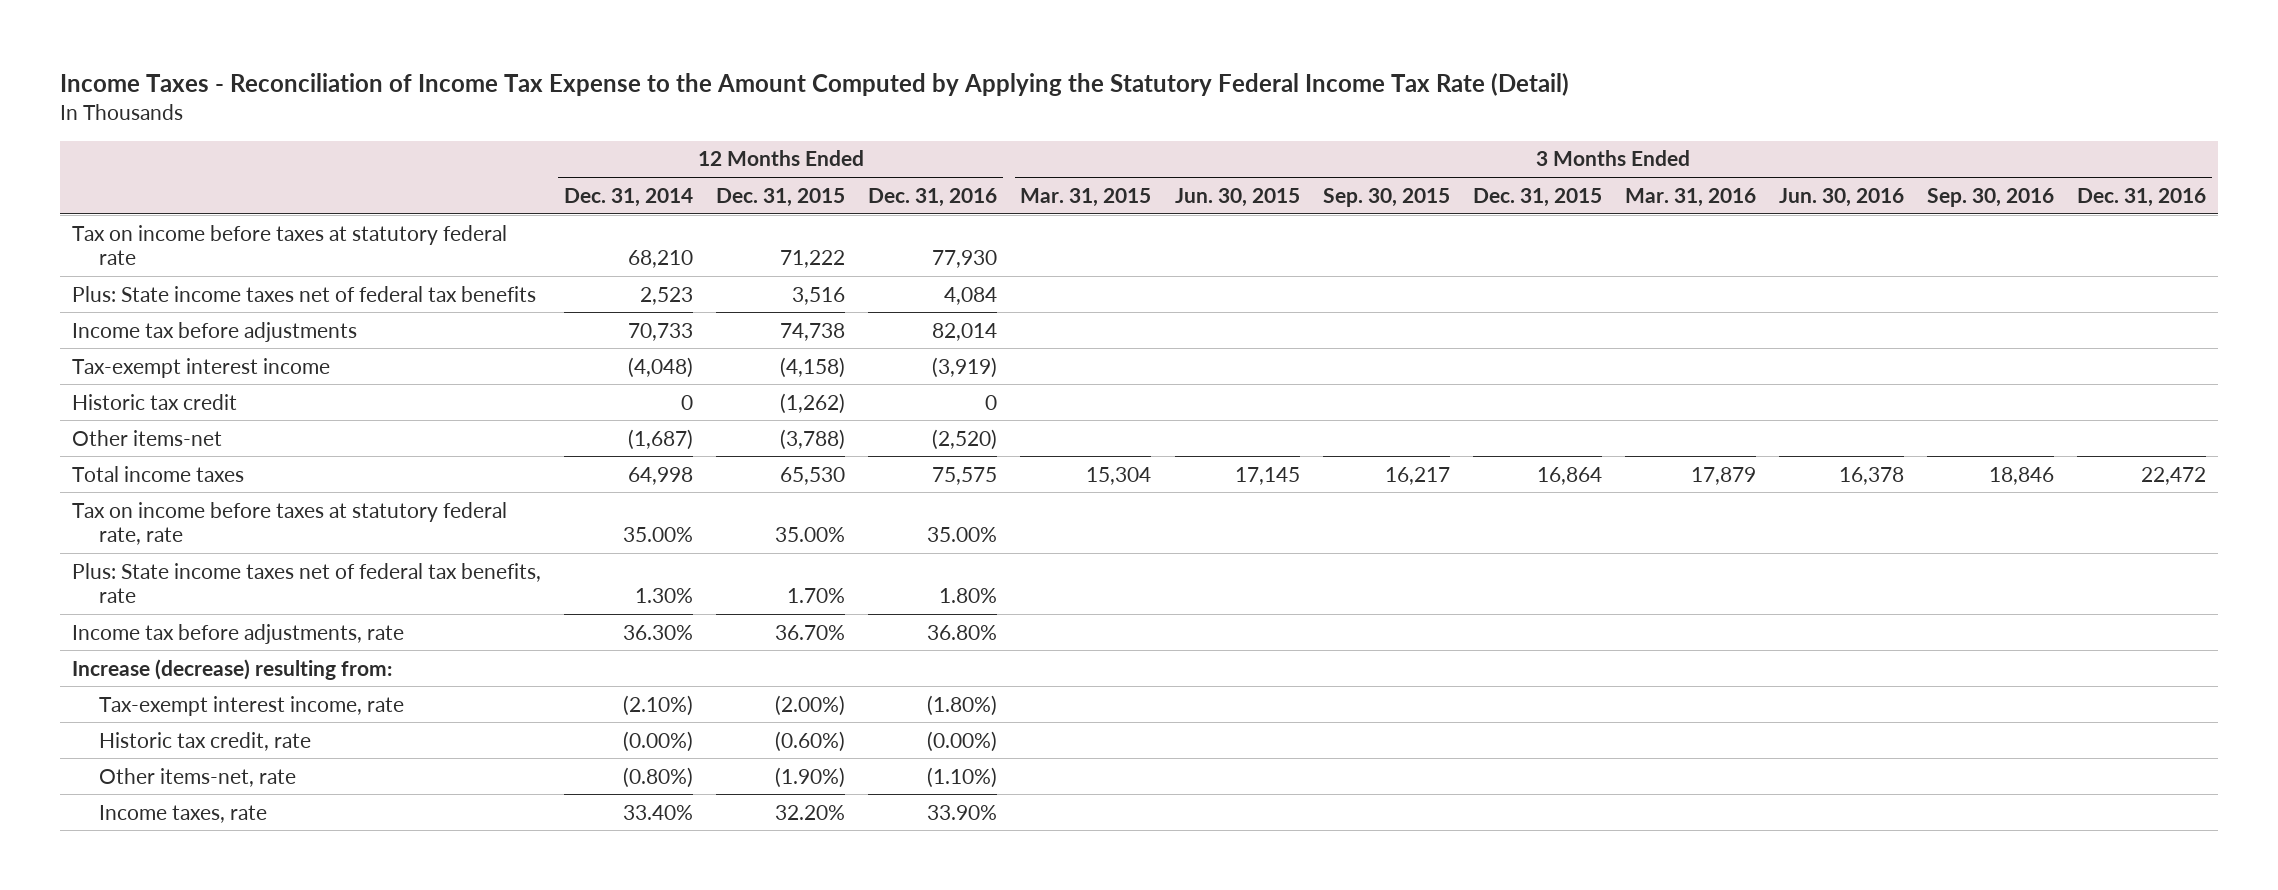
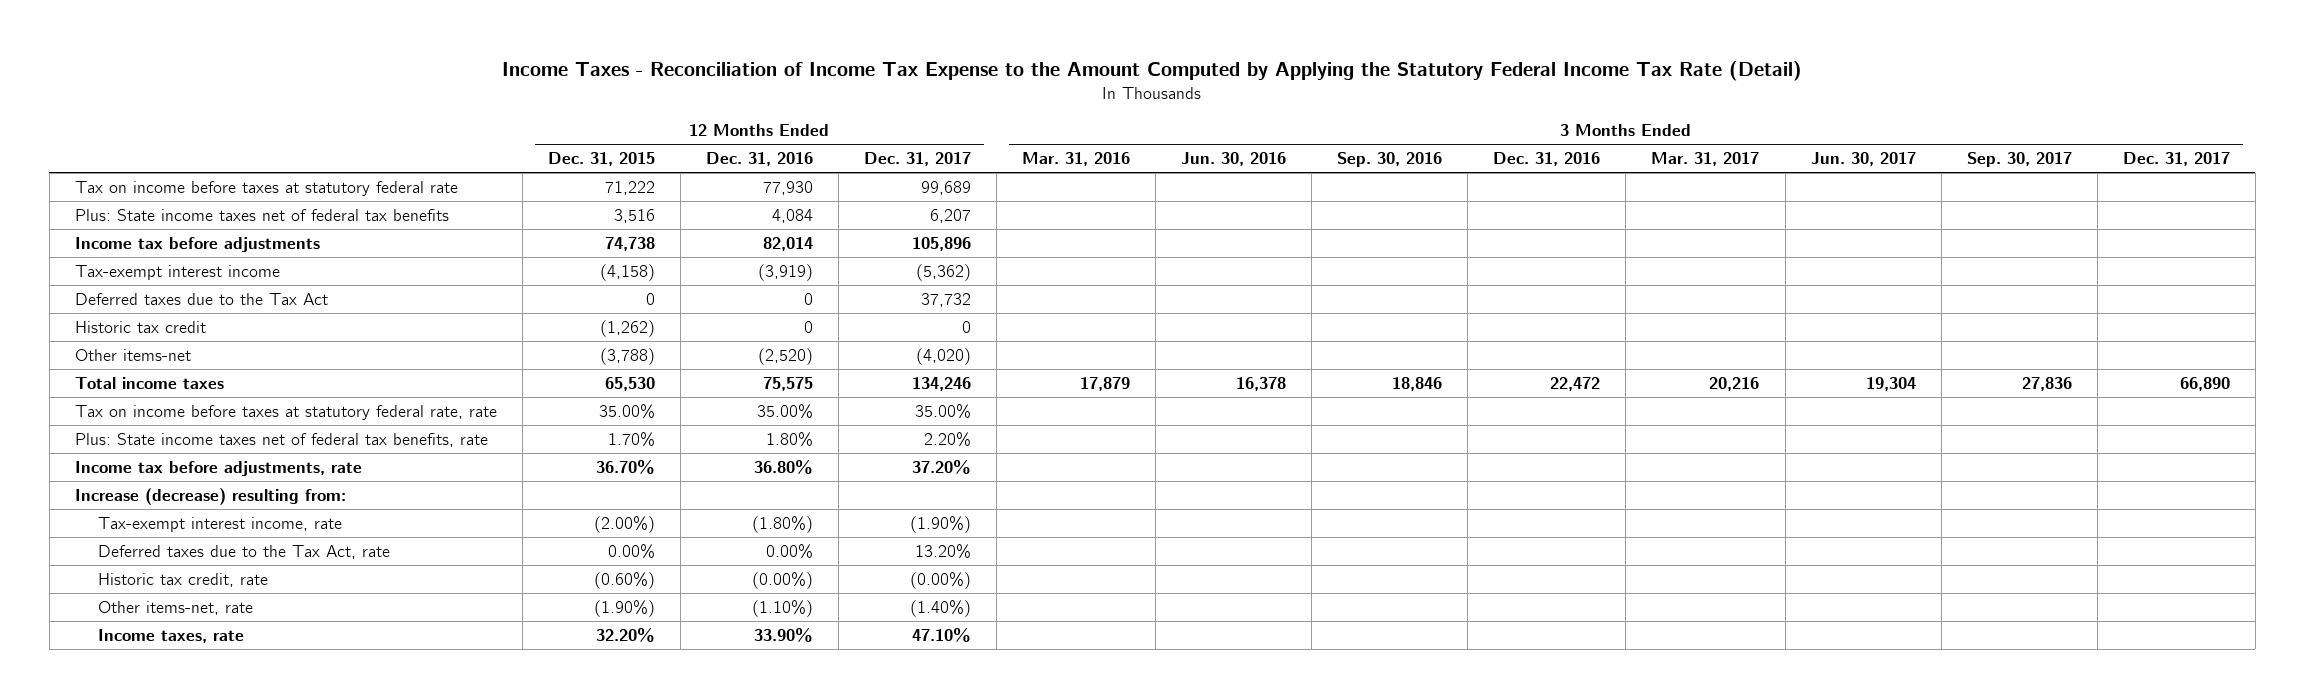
[563,187,693,207] Dec. 31, 2014 -> none
[1020,187,1152,207] Mar. 31, 2015 -> none
[1174,187,1300,207] Jun. 30, 2015 -> none
[1322,187,1450,207] Sep. 30, 2015 -> none
[1472,187,1602,207] Dec. 31, 2015 -> none
none -> [863,152,971,167] Dec. 31, 2017
none -> [1651,152,1760,167] Mar. 31, 2017
none -> [1810,152,1916,167] Jun. 30, 2017
none -> [1966,152,2072,168] Sep. 30, 2017
none -> [2122,152,2230,167] Dec. 31, 2017
none -> [74,293,328,306] Deferred taxes due to the Tax Act
none -> [98,545,391,560] Deferred taxes due to the Tax Act, rate

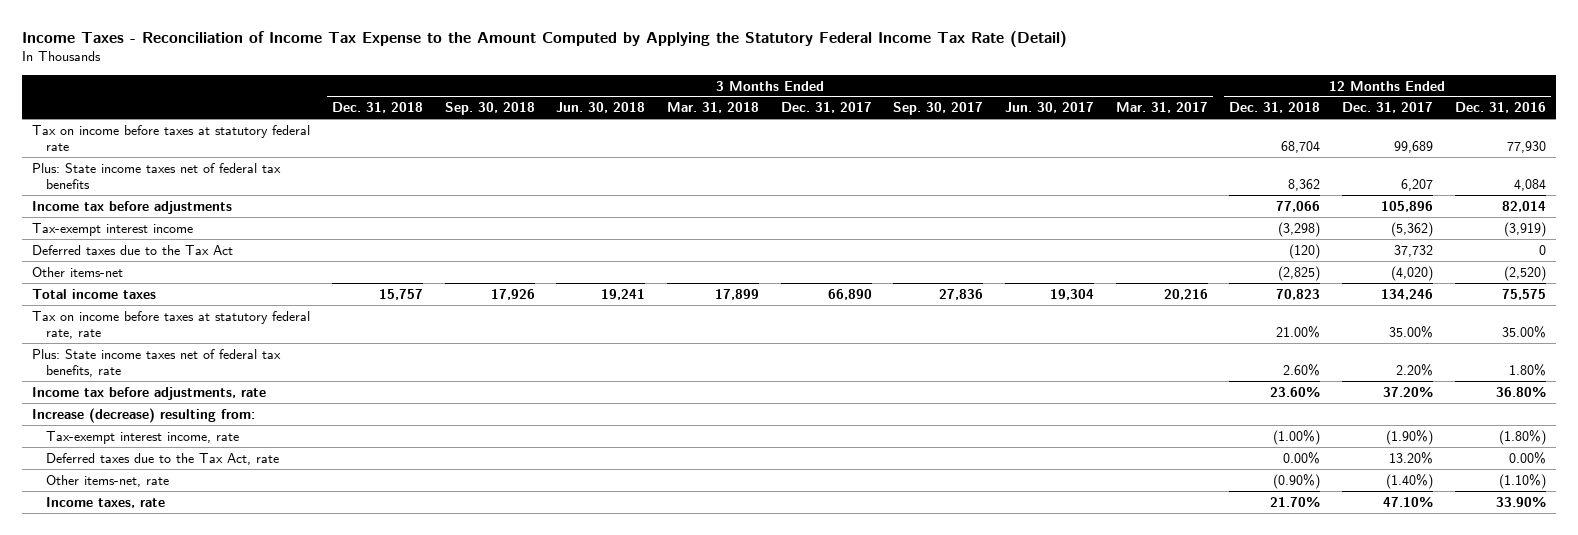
[547,152,655,167] Dec. 31, 2015 -> none
[1022,152,1131,167] Mar. 31, 2016 -> none
[1181,152,1287,167] Jun. 30, 2016 -> none
[1337,152,1443,168] Sep. 30, 2016 -> none
[1493,152,1601,167] Dec. 31, 2016 -> none
none -> [332,102,424,114] Dec. 31, 2018
none -> [444,102,535,116] Sep. 30, 2018
none -> [556,102,646,114] Jun. 30, 2018
none -> [667,102,760,114] Mar. 31, 2018
none -> [1229,102,1321,114] Dec. 31, 2018
[74,321,206,334] Historic tax credit -> none
[98,573,269,588] Historic tax credit, rate -> none

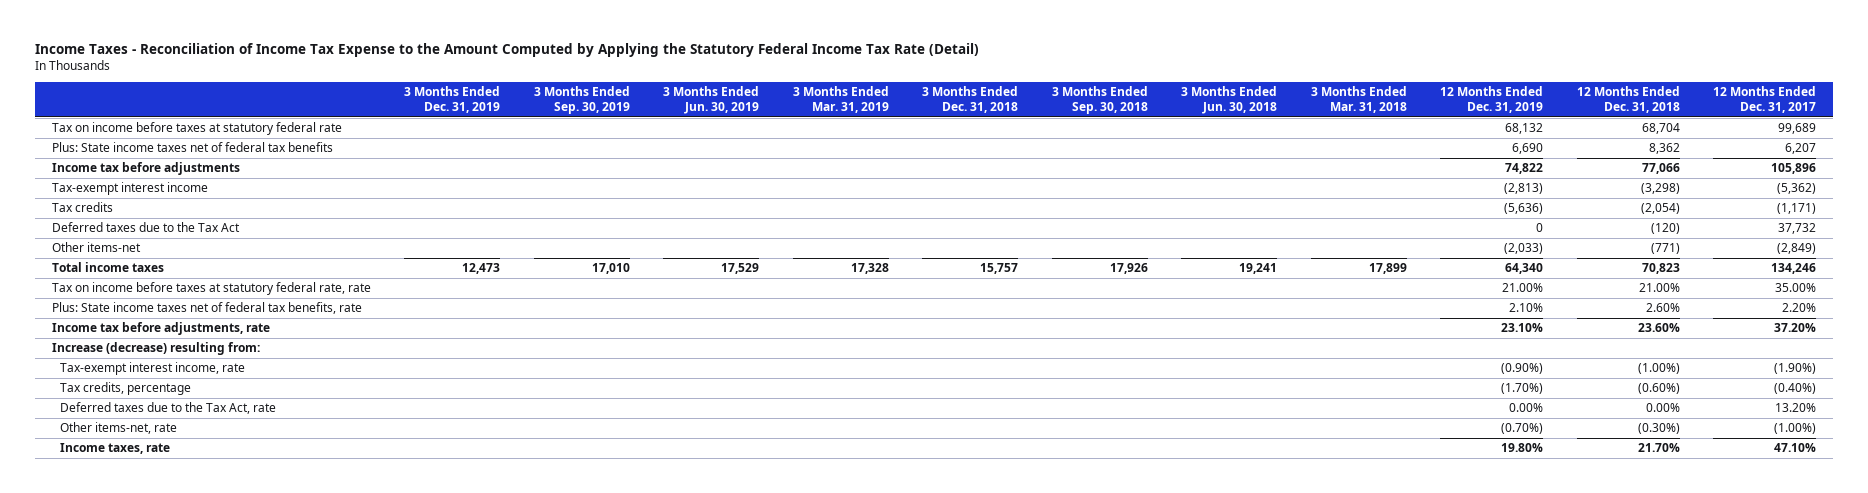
[780,102,872,114] Dec. 31, 2017 -> none
[893,102,984,116] Sep. 30, 2017 -> none
[1004,102,1094,114] Jun. 30, 2017 -> none
[1115,102,1208,114] Mar. 31, 2017 -> none
[1454,102,1546,114] Dec. 31, 2016 -> none
none -> [404,85,501,114] 3 Months Ended Dec. 31, 2019
none -> [533,85,630,115] 3 Months Ended Sep. 30, 2019
none -> [663,85,760,115] 3 Months Ended Jun. 30, 2019
none -> [792,85,889,114] 3 Months Ended Mar. 31, 2019
none -> [1440,85,1544,114] 12 Months Ended Dec. 31, 2019
none -> [51,202,113,213] Tax credits
[1278,265,1321,281] (2,825) -> [1650,243,1680,255] (771)
[1390,265,1433,281] (4,020) -> [1777,243,1817,255] (2,849)
none -> [60,382,192,396] Tax credits, percentage
[1273,473,1321,489] (0.90%) -> [1637,423,1680,435] (0.30%)
[1385,473,1433,489] (1.40%) -> [1774,423,1817,435] (1.00%)

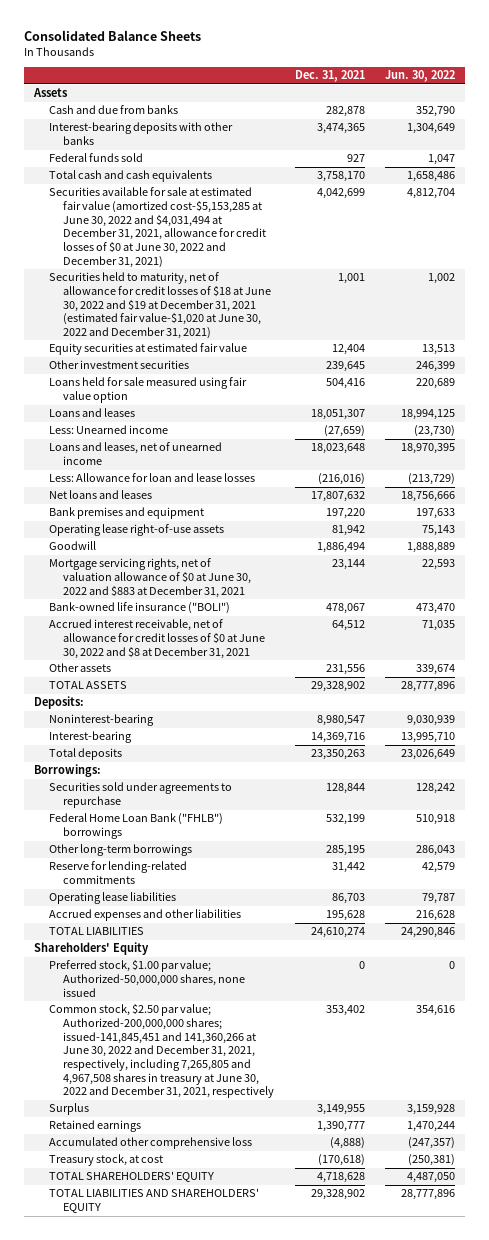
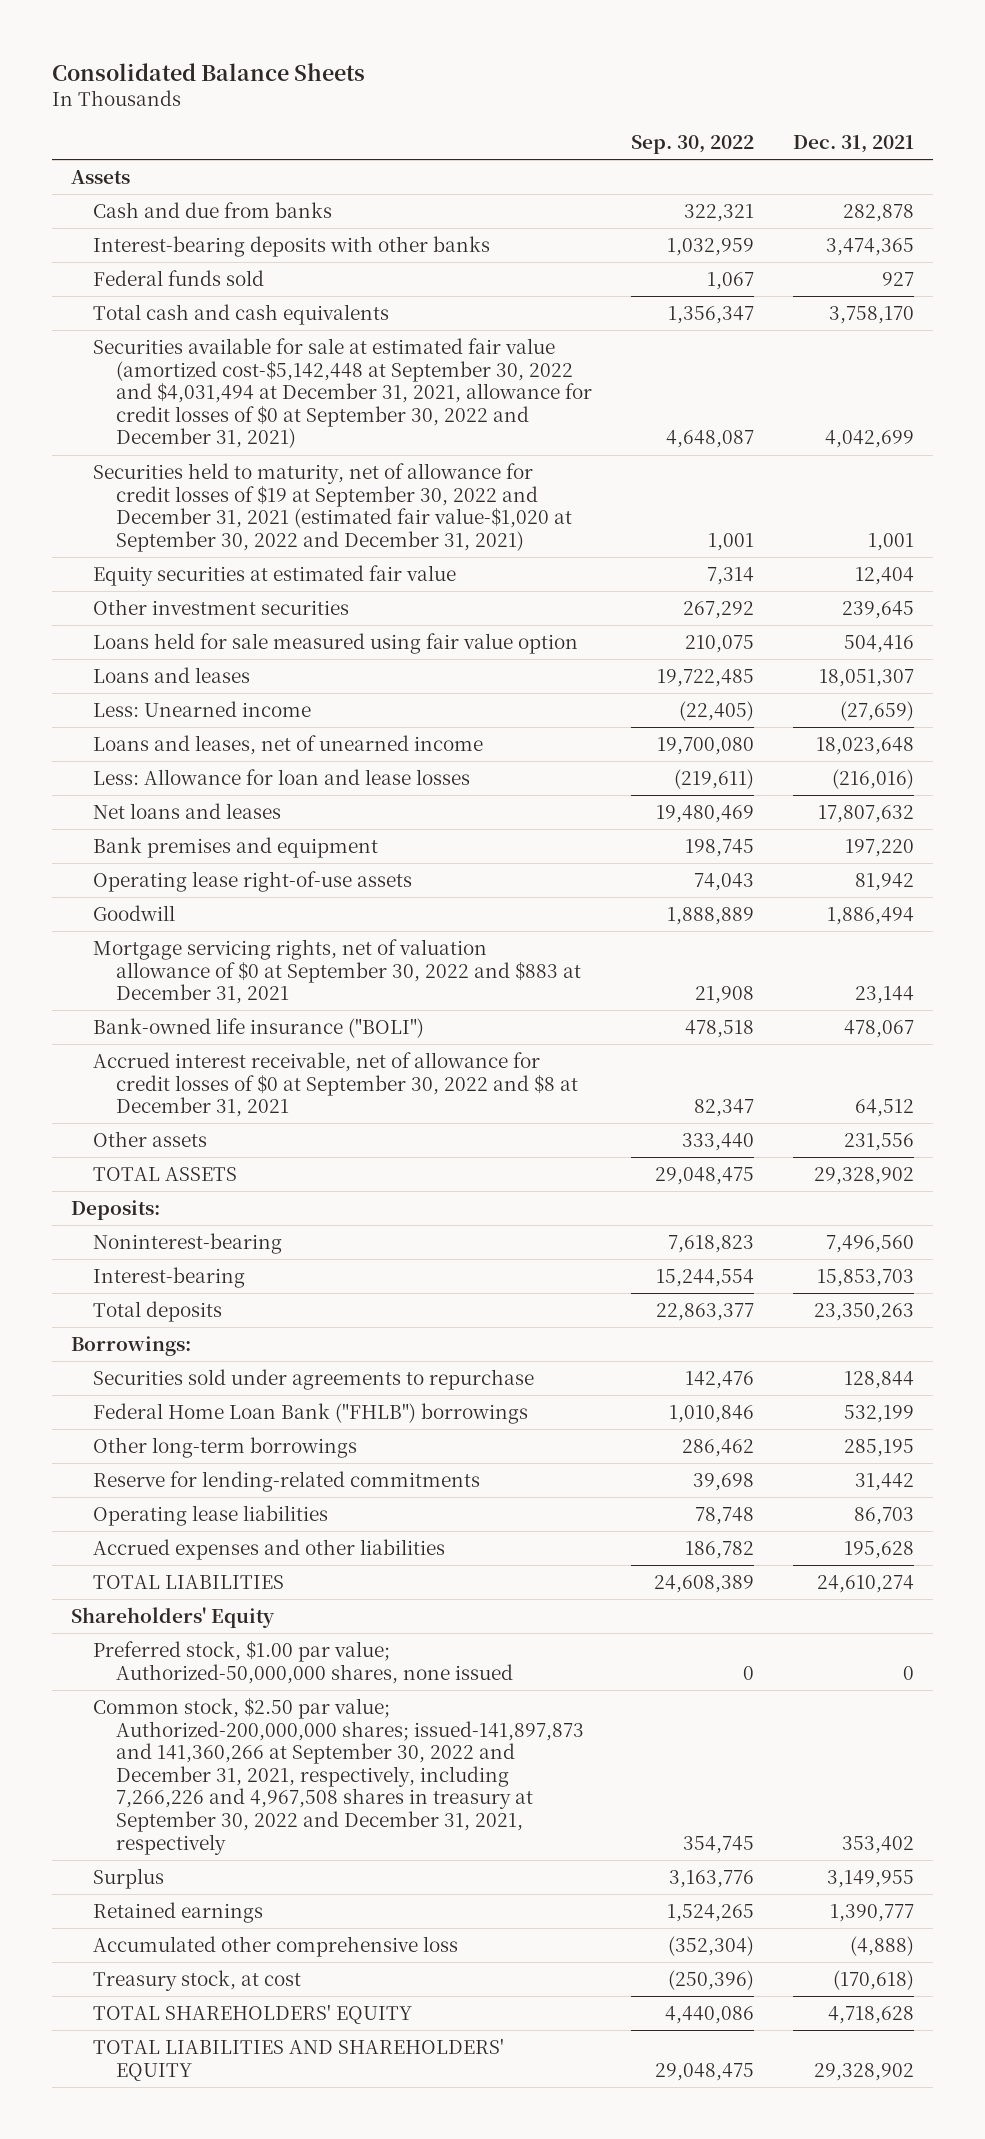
[384,70,455,83] Jun. 30, 2022 -> none
none -> [630,134,754,154] Sep. 30, 2022
[48,187,267,268] Securities available for sale at estimated fair value (amortized cost-$5,153,285 at June 30, 2022 and $4,031,494 at December 31, 2021, allowance for credit losses of $0 at June 30, 2022 and December 31, 2021) -> [93,337,592,449] Securities available for sale at estimated fair value (amortized cost-$5,142,448 at September 30, 2022 and $4,031,494 at December 31, 2021, allowance for credit losses of $0 at September 30, 2022 and December 31, 2021)
[48,272,272,340] Securities held to maturity, net of allowance for credit losses of $18 at June 30, 2022 and $19 at December 31, 2021 (estimated fair value-$1,020 at June 30, 2022 and December 31, 2021) -> [93,462,572,552] Securities held to maturity, net of allowance for credit losses of $19 at September 30, 2022 and December 31, 2021 (estimated fair value-$1,020 at September 30, 2022 and December 31, 2021)
[48,558,252,598] Mortgage servicing rights, net of valuation allowance of $0 at June 30, 2022 and $883 at December 31, 2021 -> [93,938,581,1005] Mortgage servicing rights, net of valuation allowance of $0 at September 30, 2022 and $883 at December 31, 2021
[48,619,266,659] Accrued interest receivable, net of allowance for credit losses of $0 at June 30, 2022 and $8 at December 31, 2021 -> [93,1051,578,1118] Accrued interest receivable, net of allowance for credit losses of $0 at September 30, 2022 and $8 at December 31, 2021
[316,715,365,727] 8,980,547 -> [825,1234,914,1253] 7,496,560
[310,732,365,744] 14,369,716 -> [816,1268,914,1287] 15,853,703
[48,1003,275,1099] Common stock, $2.50 par value; Authorized-200,000,000 shares; issued-141,845,451 and 141,360,266 at June 30, 2022 and December 31, 2021, respectively, including 7,265,805 and 4,967,508 shares in treasury at June 30, 2022 and December 31, 2021, respectively -> [93,1697,584,1855] Common stock, $2.50 par value; Authorized-200,000,000 shares; issued-141,897,873 and 141,360,266 at September 30, 2022 and December 31, 2021, respectively, including 7,266,226 and 4,967,508 shares in treasury at September 30, 2022 and December 31, 2021, respectively

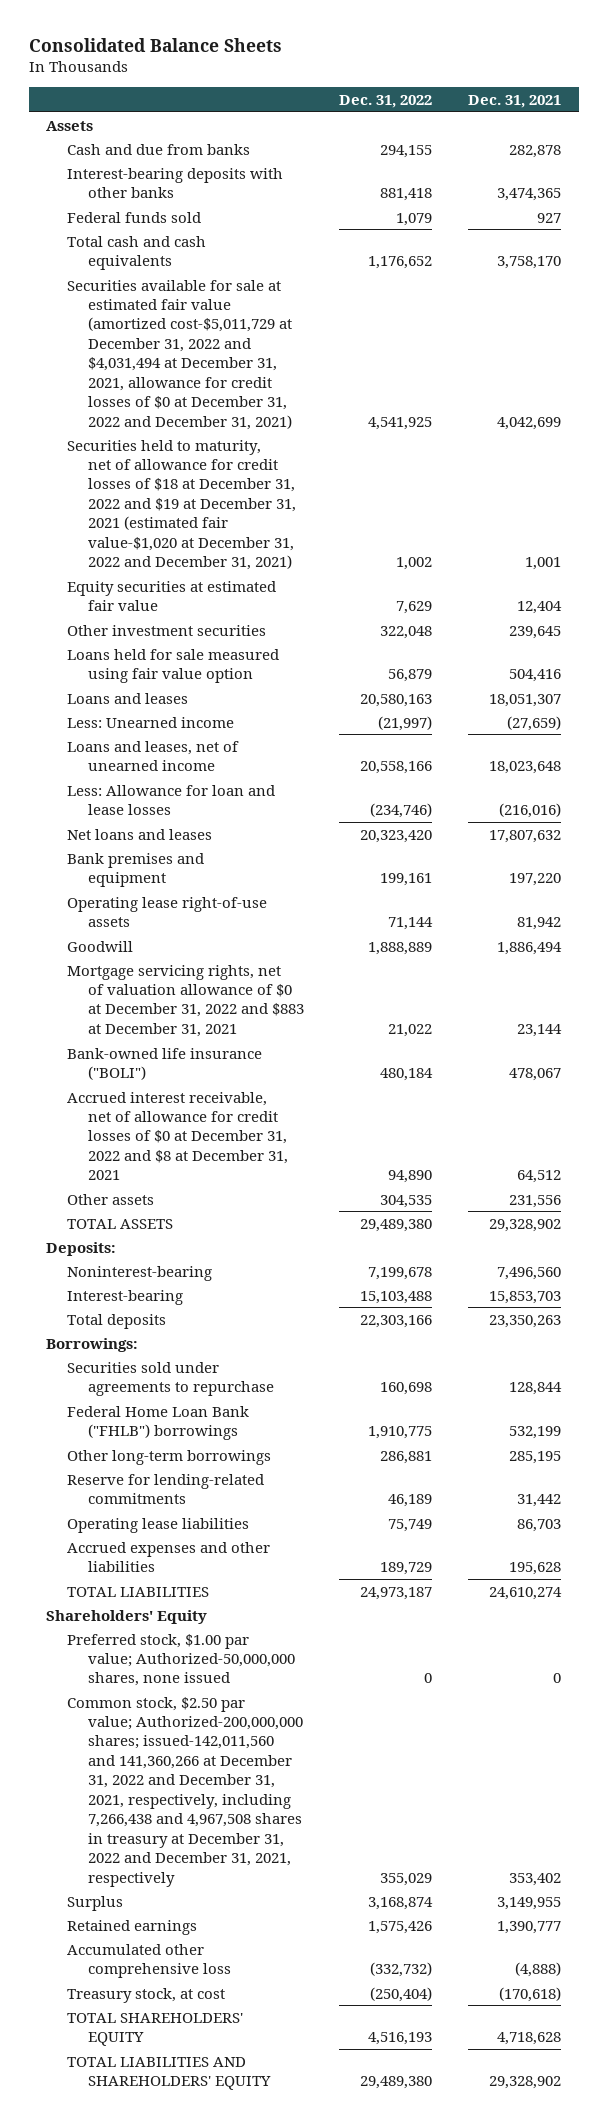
[630,134,754,154] Sep. 30, 2022 -> none
none -> [339,94,433,108] Dec. 31, 2022
[93,337,592,449] Securities available for sale at estimated fair value (amortized cost-$5,142,448 at September 30, 2022 and $4,031,494 at December 31, 2021, allowance for credit losses of $0 at September 30, 2022 and December 31, 2021) -> [67,279,292,430] Securities available for sale at estimated fair value (amortized cost-$5,011,729 at December 31, 2022 and $4,031,494 at December 31, 2021, allowance for credit losses of $0 at December 31, 2022 and December 31, 2021)
[93,462,572,552] Securities held to maturity, net of allowance for credit losses of $19 at September 30, 2022 and December 31, 2021 (estimated fair value-$1,020 at September 30, 2022 and December 31, 2021) -> [67,439,296,571] Securities held to maturity, net of allowance for credit losses of $18 at December 31, 2022 and $19 at December 31, 2021 (estimated fair value-$1,020 at December 31, 2022 and December 31, 2021)
[93,938,581,1005] Mortgage servicing rights, net of valuation allowance of $0 at September 30, 2022 and $883 at December 31, 2021 -> [67,964,304,1037] Mortgage servicing rights, net of valuation allowance of $0 at December 31, 2022 and $883 at December 31, 2021
[93,1051,578,1118] Accrued interest receivable, net of allowance for credit losses of $0 at September 30, 2022 and $8 at December 31, 2021 -> [67,1091,288,1181] Accrued interest receivable, net of allowance for credit losses of $0 at December 31, 2022 and $8 at December 31, 2021
[93,1697,584,1855] Common stock, $2.50 par value; Authorized-200,000,000 shares; issued-141,897,873 and 141,360,266 at September 30, 2022 and December 31, 2021, respectively, including 7,266,226 and 4,967,508 shares in treasury at September 30, 2022 and December 31, 2021, respectively -> [67,1696,303,1887] Common stock, $2.50 par value; Authorized-200,000,000 shares; issued-142,011,560 and 141,360,266 at December 31, 2022 and December 31, 2021, respectively, including 7,266,438 and 4,967,508 shares in treasury at December 31, 2022 and December 31, 2021, respectively

